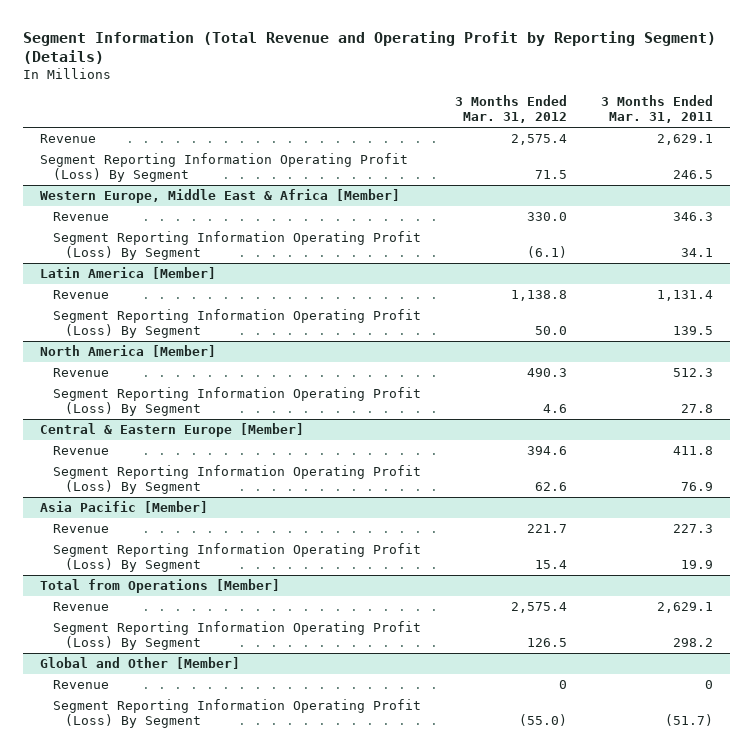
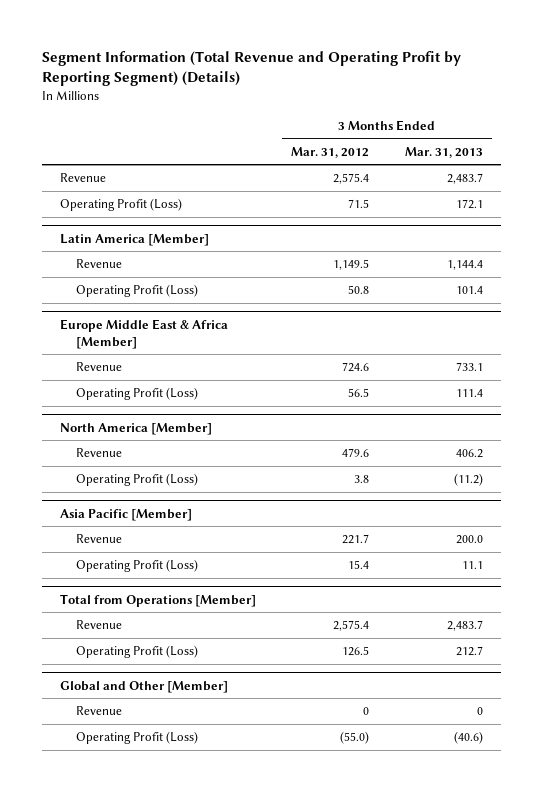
[600,95,713,124] 3 Months Ended Mar. 31, 2011 -> none
none -> [405,146,484,158] Mar. 31, 2013
[40,189,401,204] Western Europe, Middle East & Africa [Member] -> none
[52,212,109,222] Revenue -> none
[52,231,421,260] Segment Reporting Information Operating Profit (Loss) By Segment -> none
[40,153,409,182] Segment Reporting Information Operating Profit (Loss) By Segment -> [59,198,182,212] Operating Profit (Loss)
[510,290,567,302] 1,138.8 -> [333,259,370,271] 1,149.5
[52,309,421,338] Segment Reporting Information Operating Profit (Loss) By Segment -> [75,284,198,298] Operating Profit (Loss)
[534,325,567,335] 50.0 -> [348,285,370,295] 50.8
none -> [59,318,228,349] Europe Middle East & Africa [Member]
none -> [75,362,122,372] Revenue
none -> [75,387,198,401] Operating Profit (Loss)
[40,423,305,438] Central & Eastern Europe [Member] -> none
[52,446,109,456] Revenue -> none
[52,465,421,494] Segment Reporting Information Operating Profit (Loss) By Segment -> none
[526,368,567,378] 490.3 -> [342,448,370,458] 479.6
[52,387,421,416] Segment Reporting Information Operating Profit (Loss) By Segment -> [75,473,198,487] Operating Profit (Loss)
[542,403,567,413] 4.6 -> [354,475,370,484] 3.8
[52,543,421,572] Segment Reporting Information Operating Profit (Loss) By Segment -> [75,559,198,573] Operating Profit (Loss)
[52,621,421,650] Segment Reporting Information Operating Profit (Loss) By Segment -> [75,645,198,659] Operating Profit (Loss)
[52,699,421,728] Segment Reporting Information Operating Profit (Loss) By Segment -> [75,731,198,745] Operating Profit (Loss)

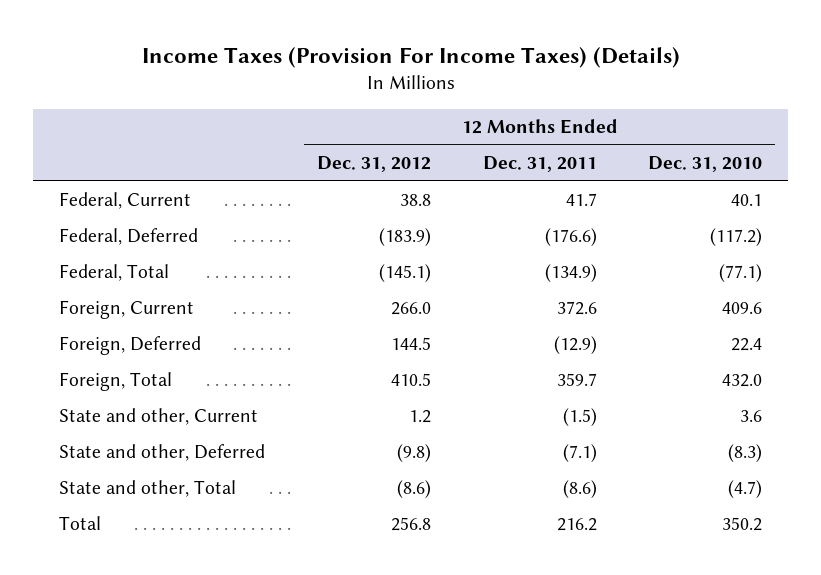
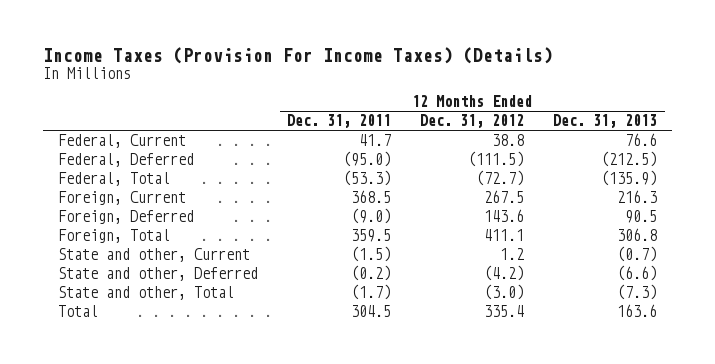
[648,156,763,173] Dec. 31, 2010 -> none
none -> [553,114,658,129] Dec. 31, 2013
[378,228,431,247] (183.9) -> [468,151,525,168] (111.5)
[544,228,597,247] (176.6) -> [342,151,391,168] (95.0)
[378,264,431,283] (145.1) -> [476,170,525,187] (72.7)
[544,264,597,283] (134.9) -> [342,170,391,187] (53.3)
[390,302,431,316] 266.0 -> [484,190,525,204] 267.5
[556,301,597,316] 372.6 -> [350,190,391,204] 368.5
[390,337,431,351] 144.5 -> [484,209,525,223] 143.6
[553,336,597,355] (12.9) -> [350,208,391,225] (9.0)
[390,373,431,387] 410.5 -> [484,229,525,242] 411.1
[556,373,597,387] 359.7 -> [350,229,391,243] 359.5
[396,444,431,463] (9.8) -> [484,265,525,282] (4.2)
[562,444,597,463] (7.1) -> [350,265,391,282] (0.2)
[396,480,431,499] (8.6) -> [484,284,525,301] (3.0)
[562,480,597,499] (8.6) -> [350,284,391,301] (1.7)
[390,517,431,532] 256.8 -> [484,305,525,318] 335.4
[556,518,597,532] 216.2 -> [350,305,391,318] 304.5

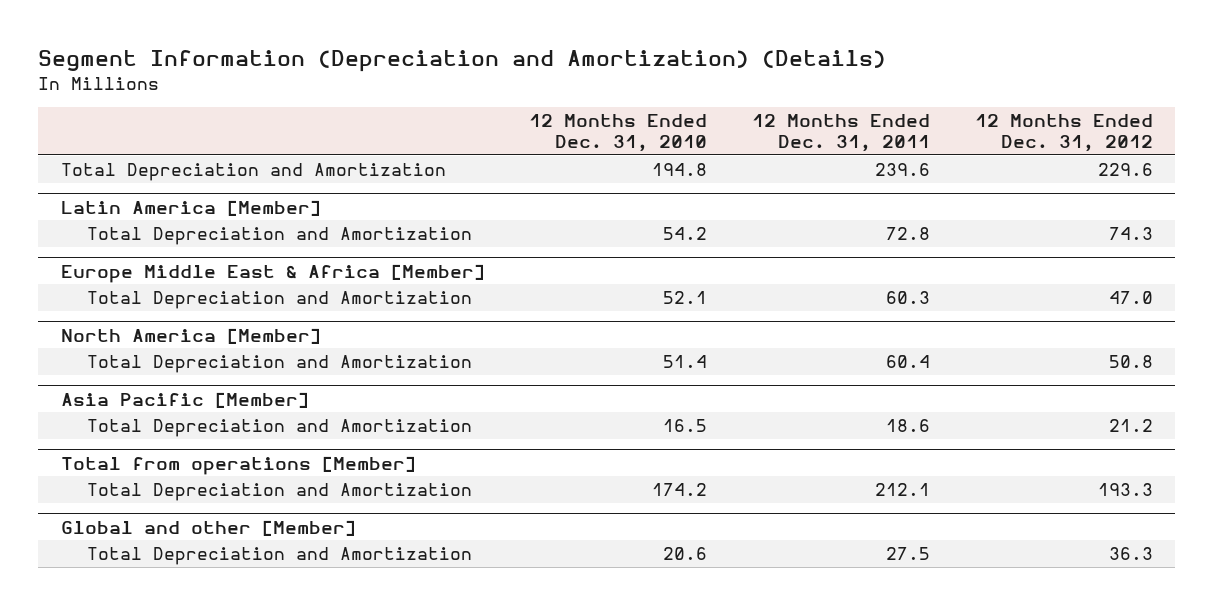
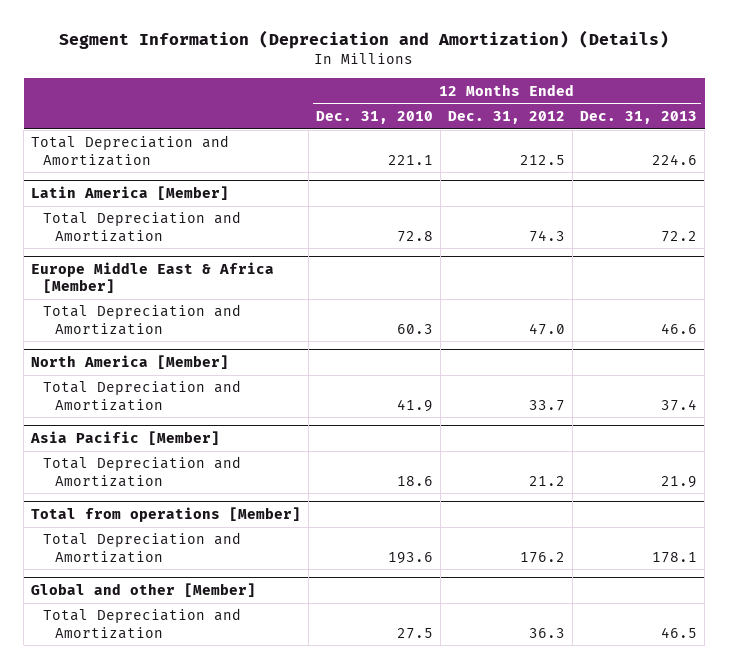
[752,114,931,153] 12 Months Ended Dec. 31, 2011 -> none
none -> [580,110,698,124] Dec. 31, 2013
[652,163,708,177] 194.8 -> [388,154,434,165] 221.1
[1098,163,1154,177] 229.6 -> [520,154,566,165] 212.5
[663,227,708,241] 54.2 -> [397,230,434,242] 72.8
[663,291,708,305] 52.1 -> [397,323,434,334] 60.3
[663,355,708,369] 51.4 -> [397,398,434,412] 41.9
[1109,355,1154,369] 50.8 -> [529,399,566,411] 33.7
[663,419,708,433] 16.5 -> [397,475,434,486] 18.6
[652,483,708,497] 174.2 -> [388,551,434,564] 193.6
[1098,483,1154,497] 193.3 -> [520,551,566,563] 176.2
[663,547,708,561] 20.6 -> [397,627,434,639] 27.5

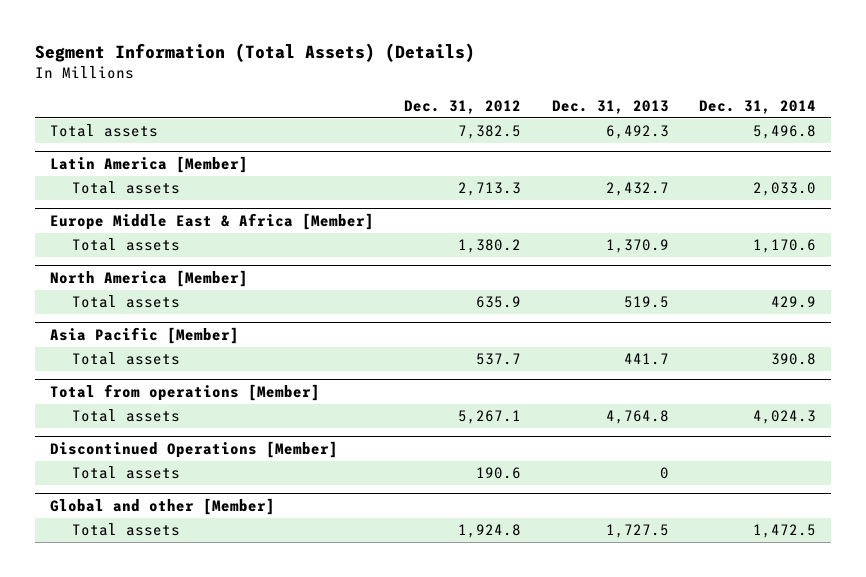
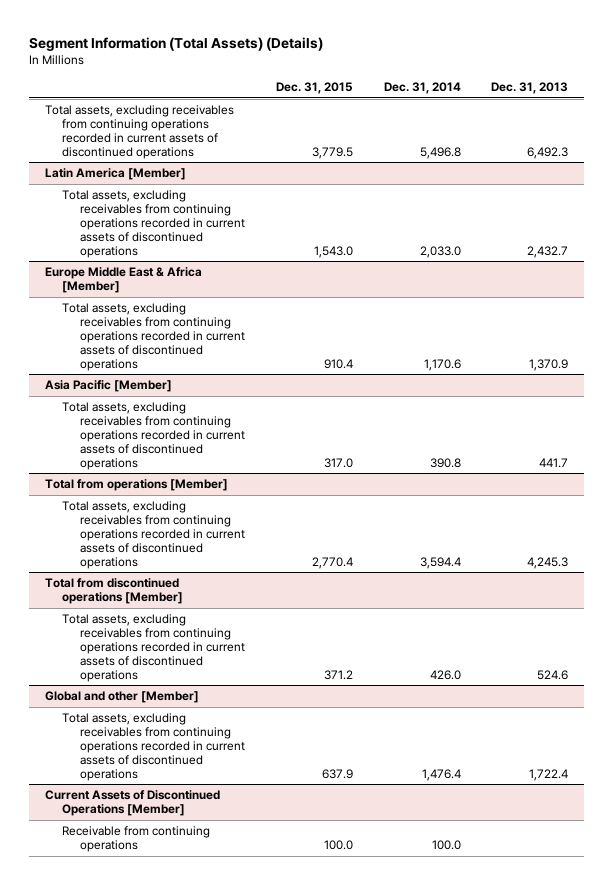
[404,99,522,114] Dec. 31, 2012 -> none
none -> [275,82,353,95] Dec. 31, 2015
[49,124,158,138] Total assets -> [44,105,234,159] Total assets, excluding receivables from continuing operations recorded in current assets of discontinued operations
[71,181,180,195] Total assets -> [62,190,246,258] Total assets, excluding receivables from continuing operations recorded in current assets of discontinued operations
[49,270,248,288] North America [Member] -> none
[71,295,180,309] Total assets -> none
[71,238,180,252] Total assets -> [62,303,246,371] Total assets, excluding receivables from continuing operations recorded in current assets of discontinued operations
[71,352,180,366] Total assets -> [62,402,246,470] Total assets, excluding receivables from continuing operations recorded in current assets of discontinued operations
[71,409,180,423] Total assets -> none
[71,466,180,480] Total assets -> none
none -> [62,501,246,569] Total assets, excluding receivables from continuing operations recorded in current assets of discontinued operations
[49,441,338,459] Discontinued Operations [Member] -> [44,578,184,604] Total from discontinued operations [Member]
none -> [62,614,246,682] Total assets, excluding receivables from continuing operations recorded in current assets of discontinued operations
[71,523,180,537] Total assets -> none
none -> [62,713,246,781] Total assets, excluding receivables from continuing operations recorded in current assets of discontinued operations
none -> [44,790,220,816] Current Assets of Discontinued Operations [Member]
none -> [62,826,211,852] Receivable from continuing operations

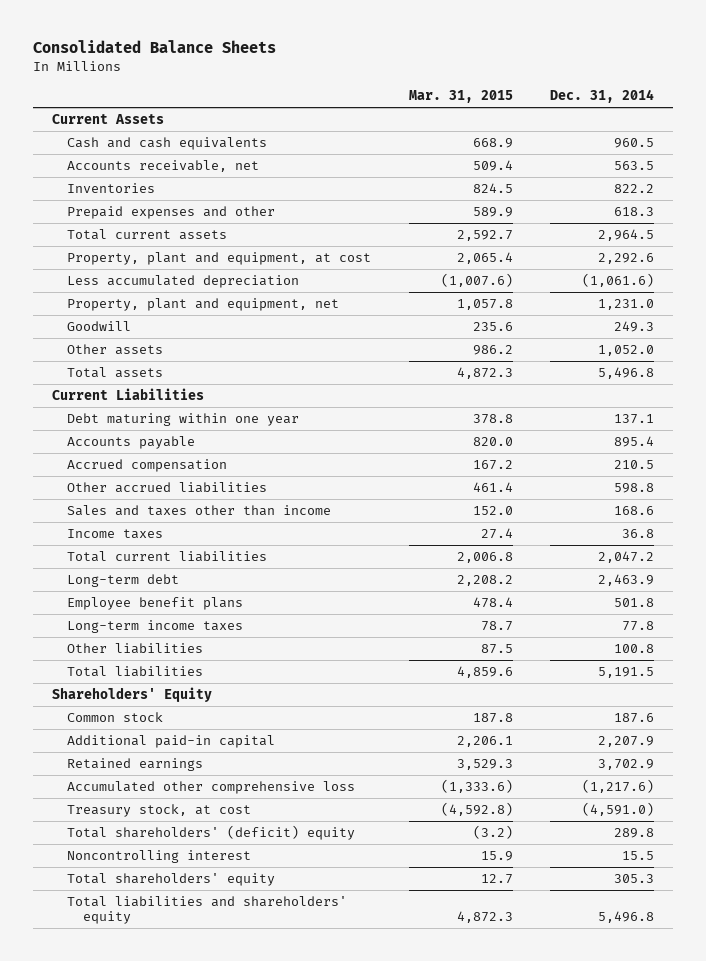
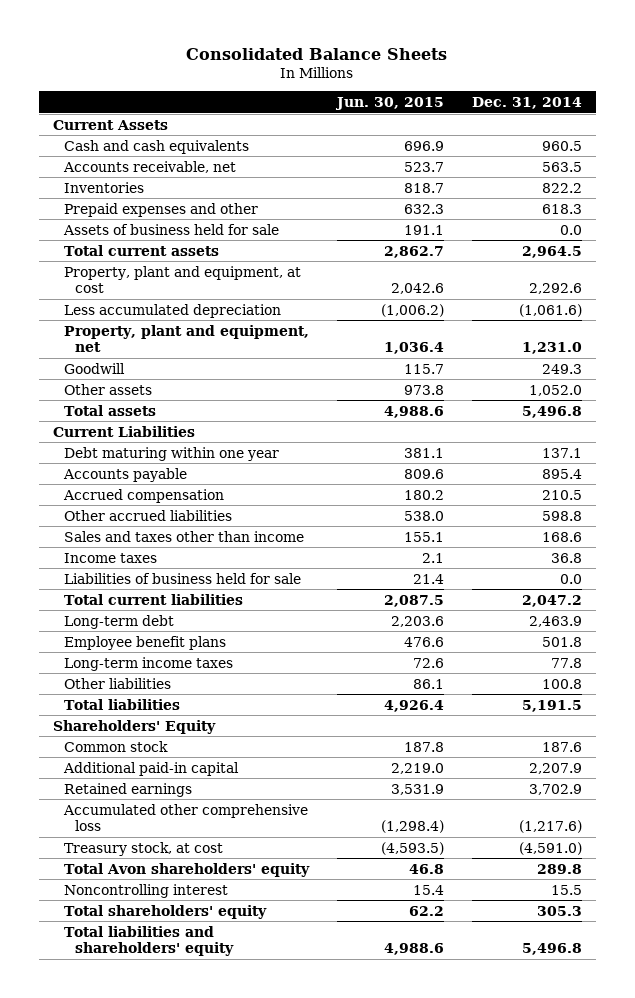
[408,90,513,104] Mar. 31, 2015 -> none
none -> [334,97,444,111] Jun. 30, 2015
none -> [62,223,279,235] Assets of business held for sale
none -> [63,572,301,584] Liabilities of business held for sale
[67,825,356,841] Total shareholders' (deficit) equity -> [63,862,310,877] Total Avon shareholders' equity

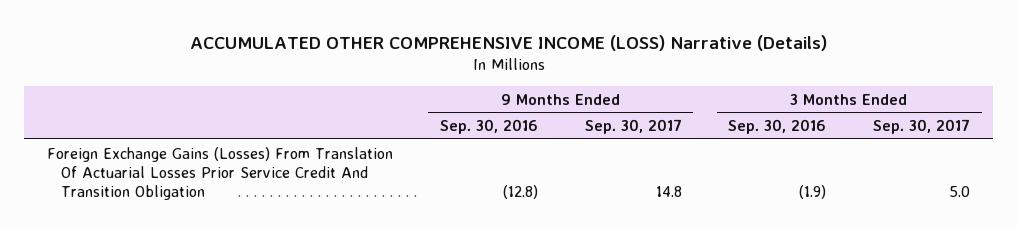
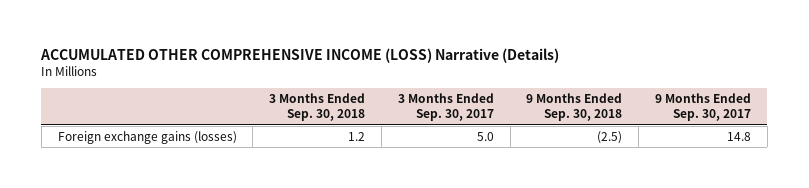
[439,118,538,134] Sep. 30, 2016 -> none
[728,118,827,134] Sep. 30, 2016 -> none
none -> [269,93,366,122] 3 Months Ended Sep. 30, 2018
none -> [526,93,623,122] 9 Months Ended Sep. 30, 2018
[47,146,394,201] Foreign Exchange Gains (Losses) From Translation Of Actuarial Losses Prior Service Credit And Transition Obligation -> [57,131,237,145] Foreign exchange gains (losses)

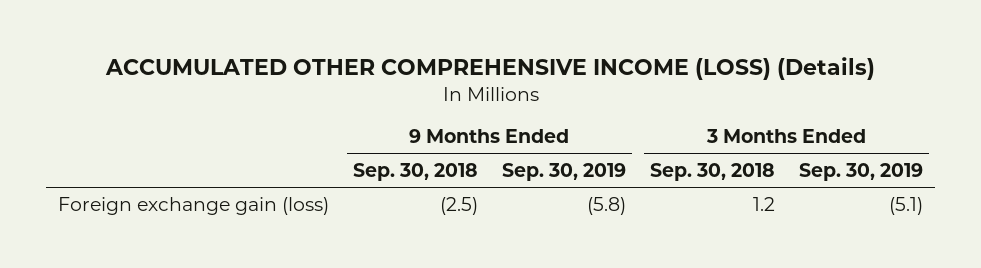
[40,47,560,63] ACCUMULATED OTHER COMPREHENSIVE INCOME (LOSS) Narrative (Details) -> [104,57,875,81] ACCUMULATED OTHER COMPREHENSIVE INCOME (LOSS) (Details)
[397,93,494,122] 3 Months Ended Sep. 30, 2017 -> none
[654,93,751,122] 9 Months Ended Sep. 30, 2017 -> none
none -> [502,162,627,181] Sep. 30, 2019
none -> [799,162,924,181] Sep. 30, 2019
[57,131,237,145] Foreign exchange gains (losses) -> [57,197,329,216] Foreign exchange gain (loss)

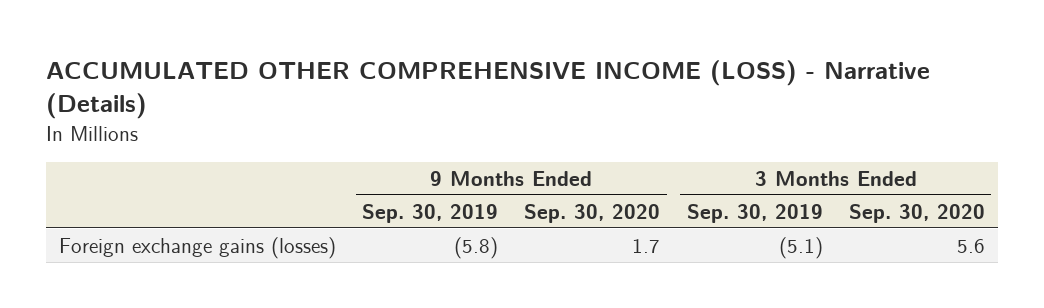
[104,57,875,81] ACCUMULATED OTHER COMPREHENSIVE INCOME (LOSS) (Details) -> [45,59,930,119] ACCUMULATED OTHER COMPREHENSIVE INCOME (LOSS) - Narrative (Details)
[352,162,478,181] Sep. 30, 2018 -> none
[650,162,776,181] Sep. 30, 2018 -> none
none -> [524,203,661,223] Sep. 30, 2020
none -> [848,203,985,223] Sep. 30, 2020
[57,197,329,216] Foreign exchange gain (loss) -> [59,236,337,259] Foreign exchange gains (losses)

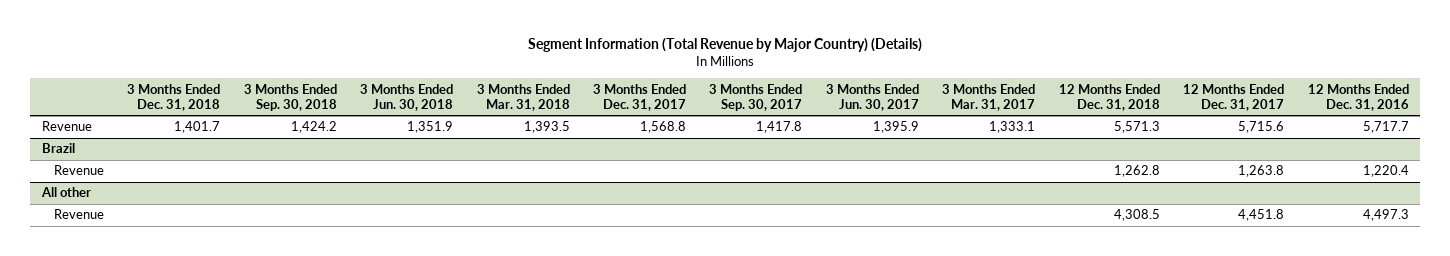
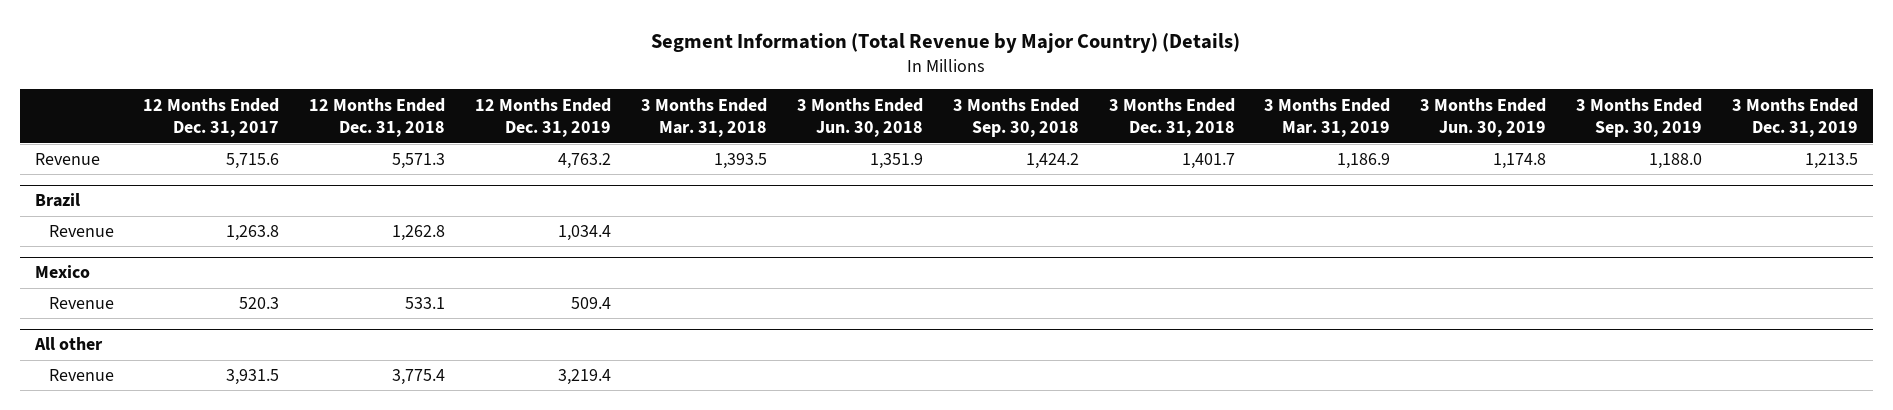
[593,83,687,111] 3 Months Ended Dec. 31, 2017 -> none
[709,83,803,111] 3 Months Ended Sep. 30, 2017 -> none
[825,83,919,111] 3 Months Ended Jun. 30, 2017 -> none
[942,83,1036,111] 3 Months Ended Mar. 31, 2017 -> none
[1307,83,1409,111] 12 Months Ended Dec. 31, 2016 -> none
none -> [475,97,612,138] 12 Months Ended Dec. 31, 2019
none -> [1264,97,1391,138] 3 Months Ended Mar. 31, 2019
none -> [1420,97,1547,138] 3 Months Ended Jun. 30, 2019
none -> [1576,97,1703,138] 3 Months Ended Sep. 30, 2019
none -> [1732,97,1859,138] 3 Months Ended Dec. 31, 2019
none -> [34,265,90,279] Mexico
none -> [48,297,114,310] Revenue
[1113,209,1160,222] 4,308.5 -> [392,369,446,386] 3,775.4
[1238,209,1285,222] 4,451.8 -> [226,369,280,386] 3,931.5

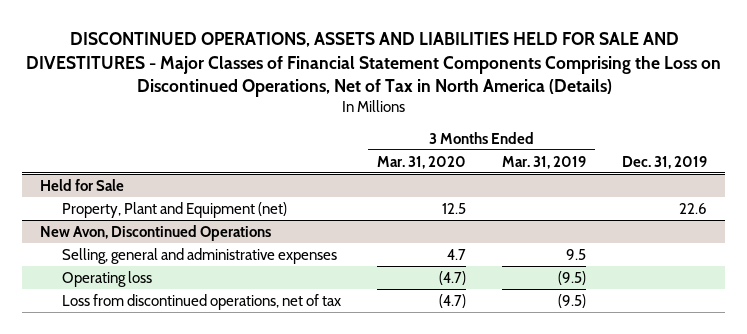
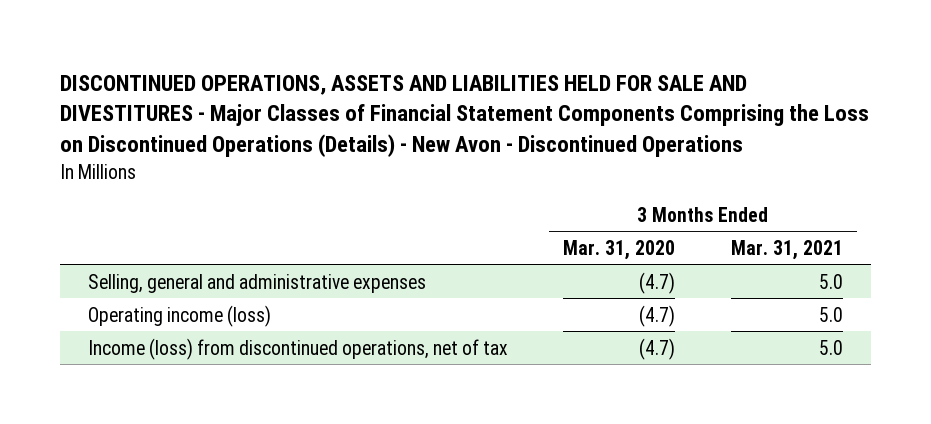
[25,32,721,97] DISCONTINUED OPERATIONS, ASSETS AND LIABILITIES HELD FOR SALE AND DIVESTITURES - Major Classes of Financial Statement Components Comprising the Loss on Discontinued Operations, Net of Tax in North America (Details) -> [59,74,869,157] DISCONTINUED OPERATIONS, ASSETS AND LIABILITIES HELD FOR SALE AND DIVESTITURES - Major Classes of Financial Statement Components Comprising the Loss on Discontinued Operations (Details) - New Avon - Discontinued Operations
[502,155,587,169] Mar. 31, 2019 -> none
[622,155,708,169] Dec. 31, 2019 -> none
none -> [730,239,843,260] Mar. 31, 2021
[40,178,125,191] Held for Sale -> none
[62,201,288,218] Property, Plant and Equipment (net) -> none
[40,224,272,241] New Avon, Discontinued Operations -> none
[447,248,467,260] 4.7 -> [639,271,676,294] (4.7)
[62,270,153,287] Operating loss -> [87,304,271,327] Operating income (loss)
[62,293,342,310] Loss from discontinued operations, net of tax -> [87,337,508,360] Income (loss) from discontinued operations, net of tax

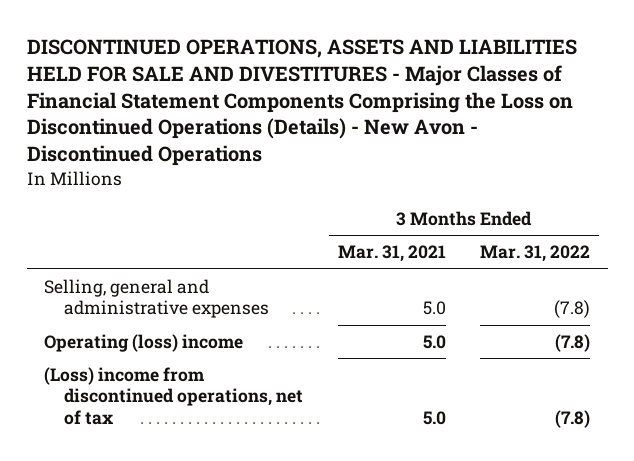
[563,239,676,260] Mar. 31, 2020 -> none
none -> [480,245,591,263] Mar. 31, 2022
[87,304,271,327] Operating income (loss) -> [43,333,243,352] Operating (loss) income
[87,337,508,360] Income (loss) from discontinued operations, net of tax -> [43,366,304,425] (Loss) income from discontinued operations, net of tax

